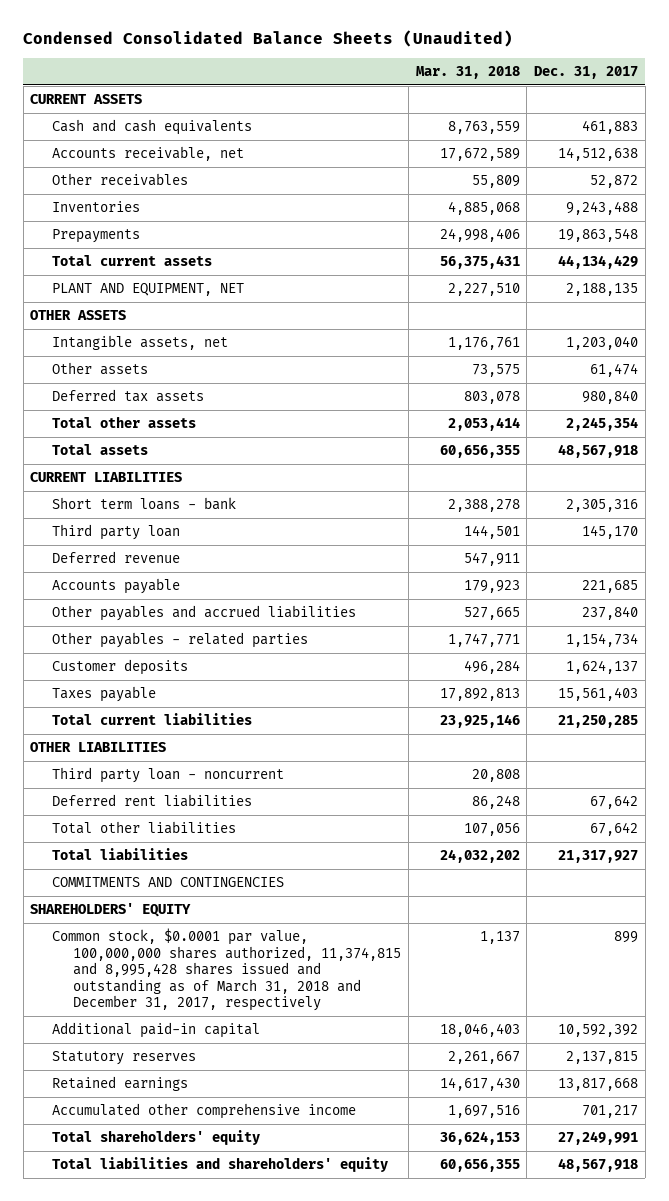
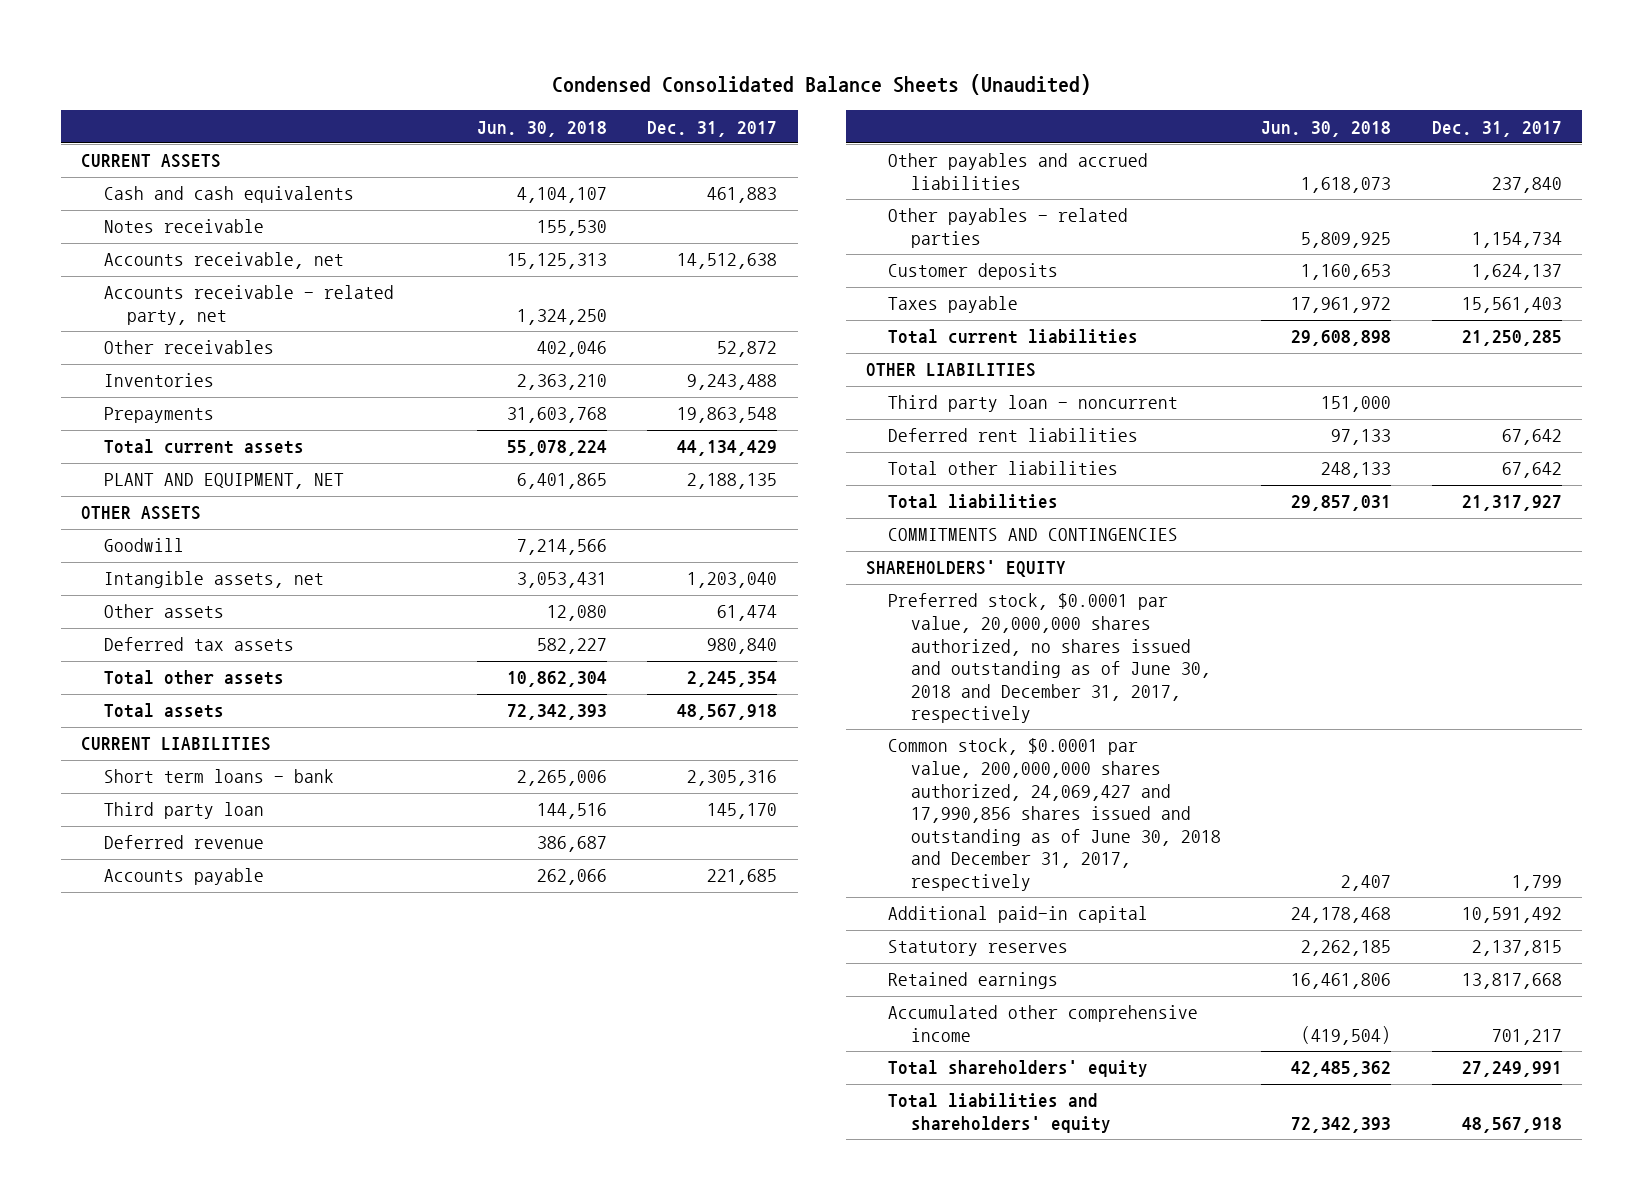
[415,66,520,80] Mar. 31, 2018 -> none
none -> [477,120,608,137] Jun. 30, 2018
none -> [104,219,265,234] Notes receivable
none -> [104,285,395,326] Accounts receivable - related party, net
none -> [104,538,185,553] Goodwill
none -> [888,593,1212,724] Preferred stock, $0.0001 par value, 20,000,000 shares authorized, no shares issued and outstanding as of June 30, 2018 and December 31, 2017, respectively
[51,928,402,1012] Common stock, $0.0001 par value, 100,000,000 shares authorized, 11,374,815 and 8,995,428 shares issued and outstanding as of March 31, 2018 and December 31, 2017, respectively -> [888,738,1222,891] Common stock, $0.0001 par value, 200,000,000 shares authorized, 24,069,427 and 17,990,856 shares issued and outstanding as of June 30, 2018 and December 31, 2017, respectively
[614,931,639,944] 899 -> [1511,874,1562,891] 1,799
[558,1024,639,1038] 10,592,392 -> [1461,907,1562,924] 10,591,492

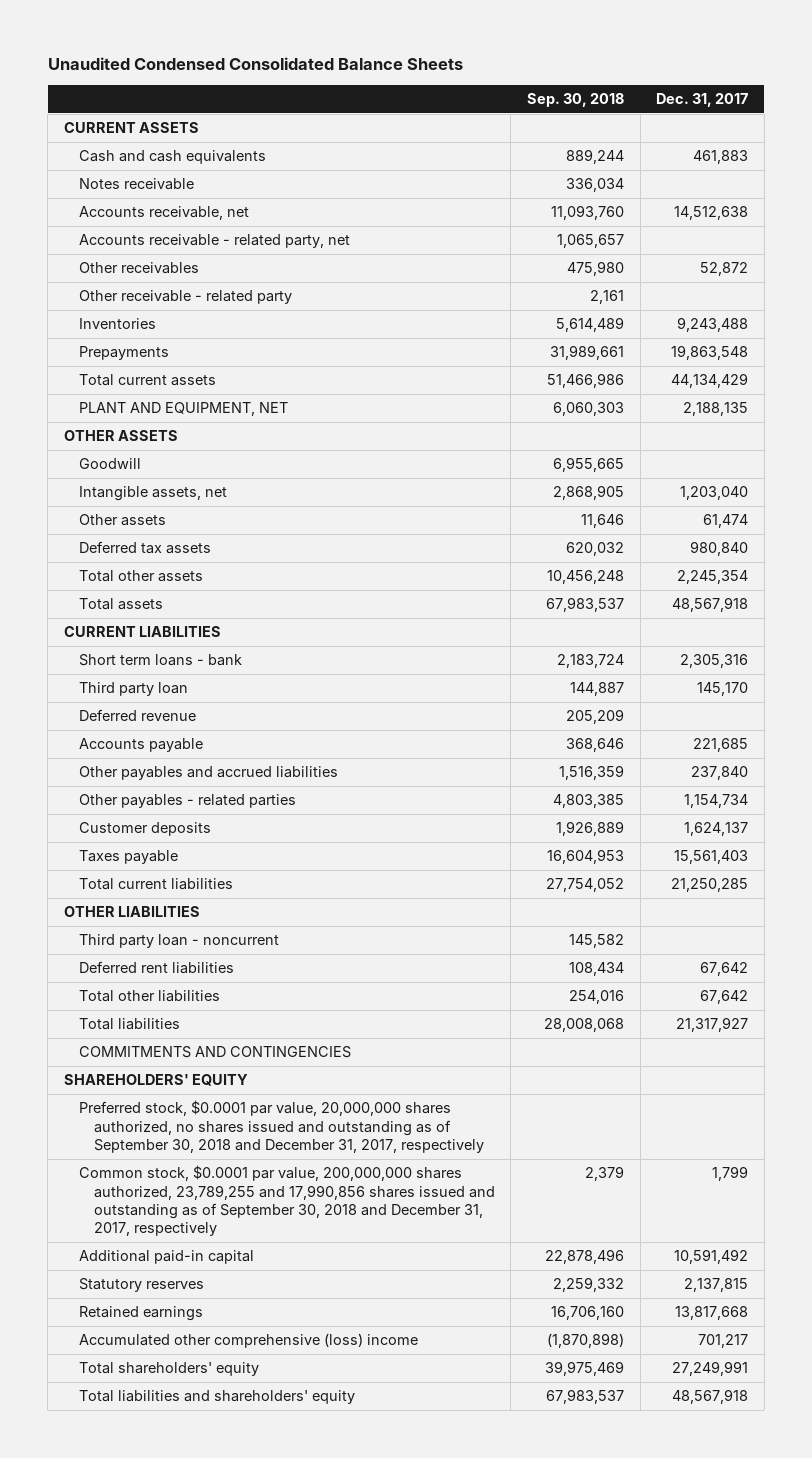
[551,74,1091,96] Condensed Consolidated Balance Sheets (Unaudited) -> [47,57,463,71] Unaudited Condensed Consolidated Balance Sheets
[477,120,608,137] Jun. 30, 2018 -> none
none -> [526,93,624,108] Sep. 30, 2018
none -> [78,290,292,305] Other receivable - related party
[888,593,1212,724] Preferred stock, $0.0001 par value, 20,000,000 shares authorized, no shares issued and outstanding as of June 30, 2018 and December 31, 2017, respectively -> [78,1100,484,1153] Preferred stock, $0.0001 par value, 20,000,000 shares authorized, no shares issued and outstanding as of September 30, 2018 and December 31, 2017, respectively
[888,738,1222,891] Common stock, $0.0001 par value, 200,000,000 shares authorized, 24,069,427 and 17,990,856 shares issued and outstanding as of June 30, 2018 and December 31, 2017, respectively -> [78,1165,495,1237] Common stock, $0.0001 par value, 200,000,000 shares authorized, 23,789,255 and 17,990,856 shares issued and outstanding as of September 30, 2018 and December 31, 2017, respectively
[888,1005,1199,1043] Accumulated other comprehensive income -> [78,1333,418,1349] Accumulated other comprehensive (loss) income

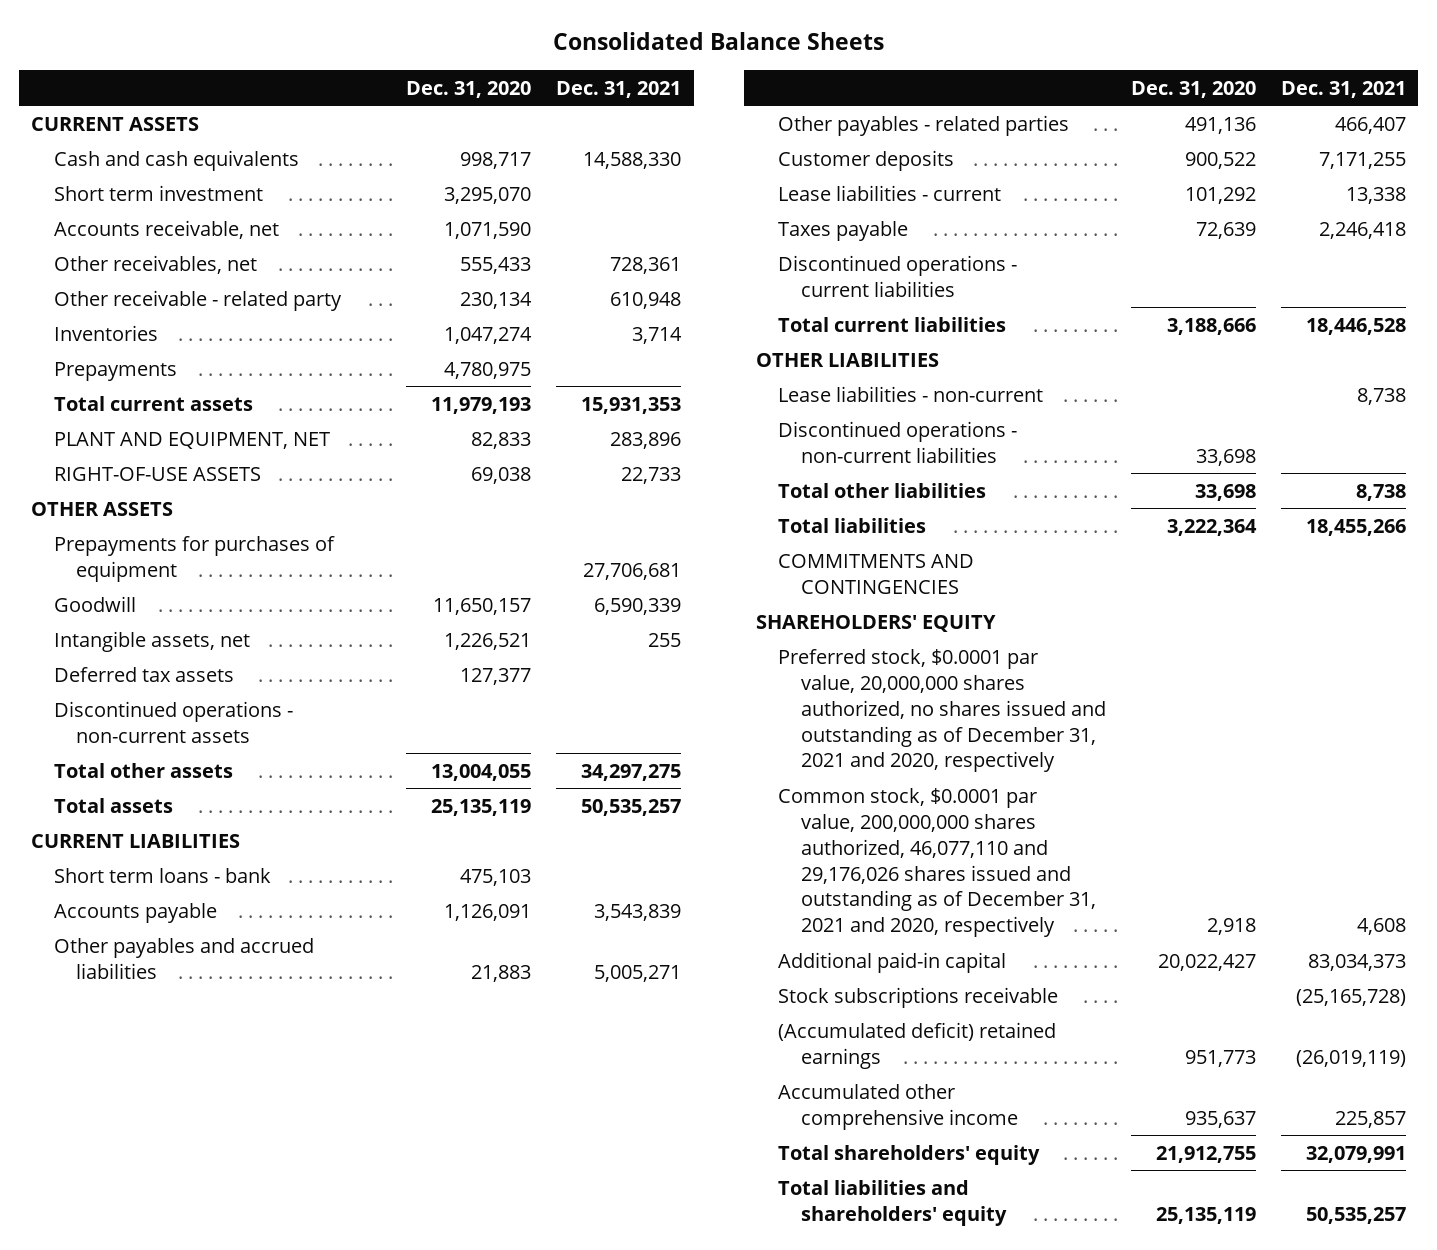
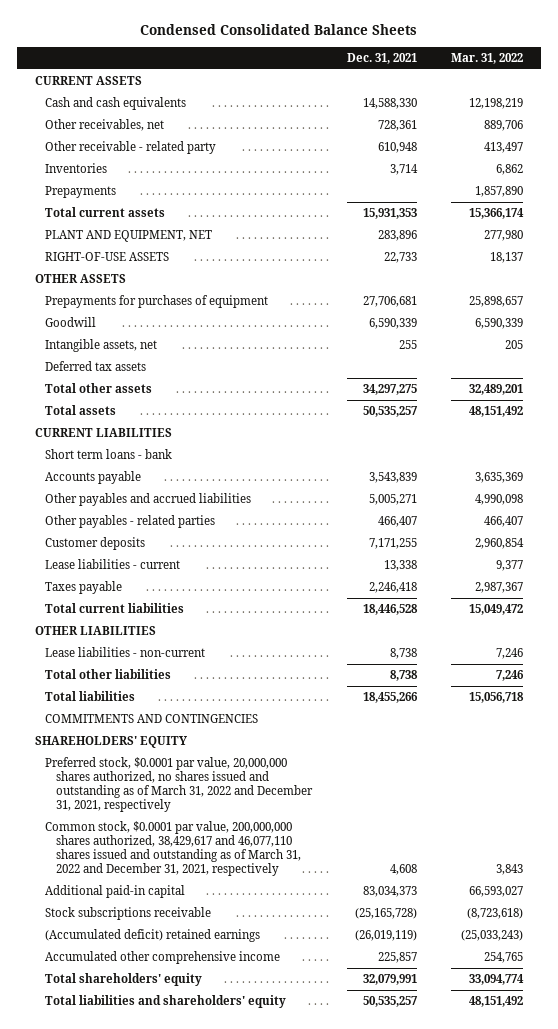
[552,31,884,50] Consolidated Balance Sheets -> [139,24,417,36] Condensed Consolidated Balance Sheets
[405,80,531,98] Dec. 31, 2020 -> none
none -> [451,52,524,64] Mar. 31, 2022
[53,184,263,201] Short term investment -> none
[53,219,279,239] Accounts receivable, net -> none
[53,700,293,743] Discontinued operations - non-current assets -> none
[778,254,1018,297] Discontinued operations - current liabilities -> none
[778,420,1018,463] Discontinued operations - non-current liabilities -> none
[778,648,1106,773] Preferred stock, $0.0001 par value, 20,000,000 shares authorized, no shares issued and outstanding as of December 31, 2021 and 2020, respectively -> [45,757,313,813] Preferred stock, $0.0001 par value, 20,000,000 shares authorized, no shares issued and outstanding as of March 31, 2022 and December 31, 2021, respectively
[778,787,1096,938] Common stock, $0.0001 par value, 200,000,000 shares authorized, 46,077,110 and 29,176,026 shares issued and outstanding as of December 31, 2021 and 2020, respectively -> [45,821,301,877] Common stock, $0.0001 par value, 200,000,000 shares authorized, 38,429,617 and 46,077,110 shares issued and outstanding as of March 31, 2022 and December 31, 2021, respectively

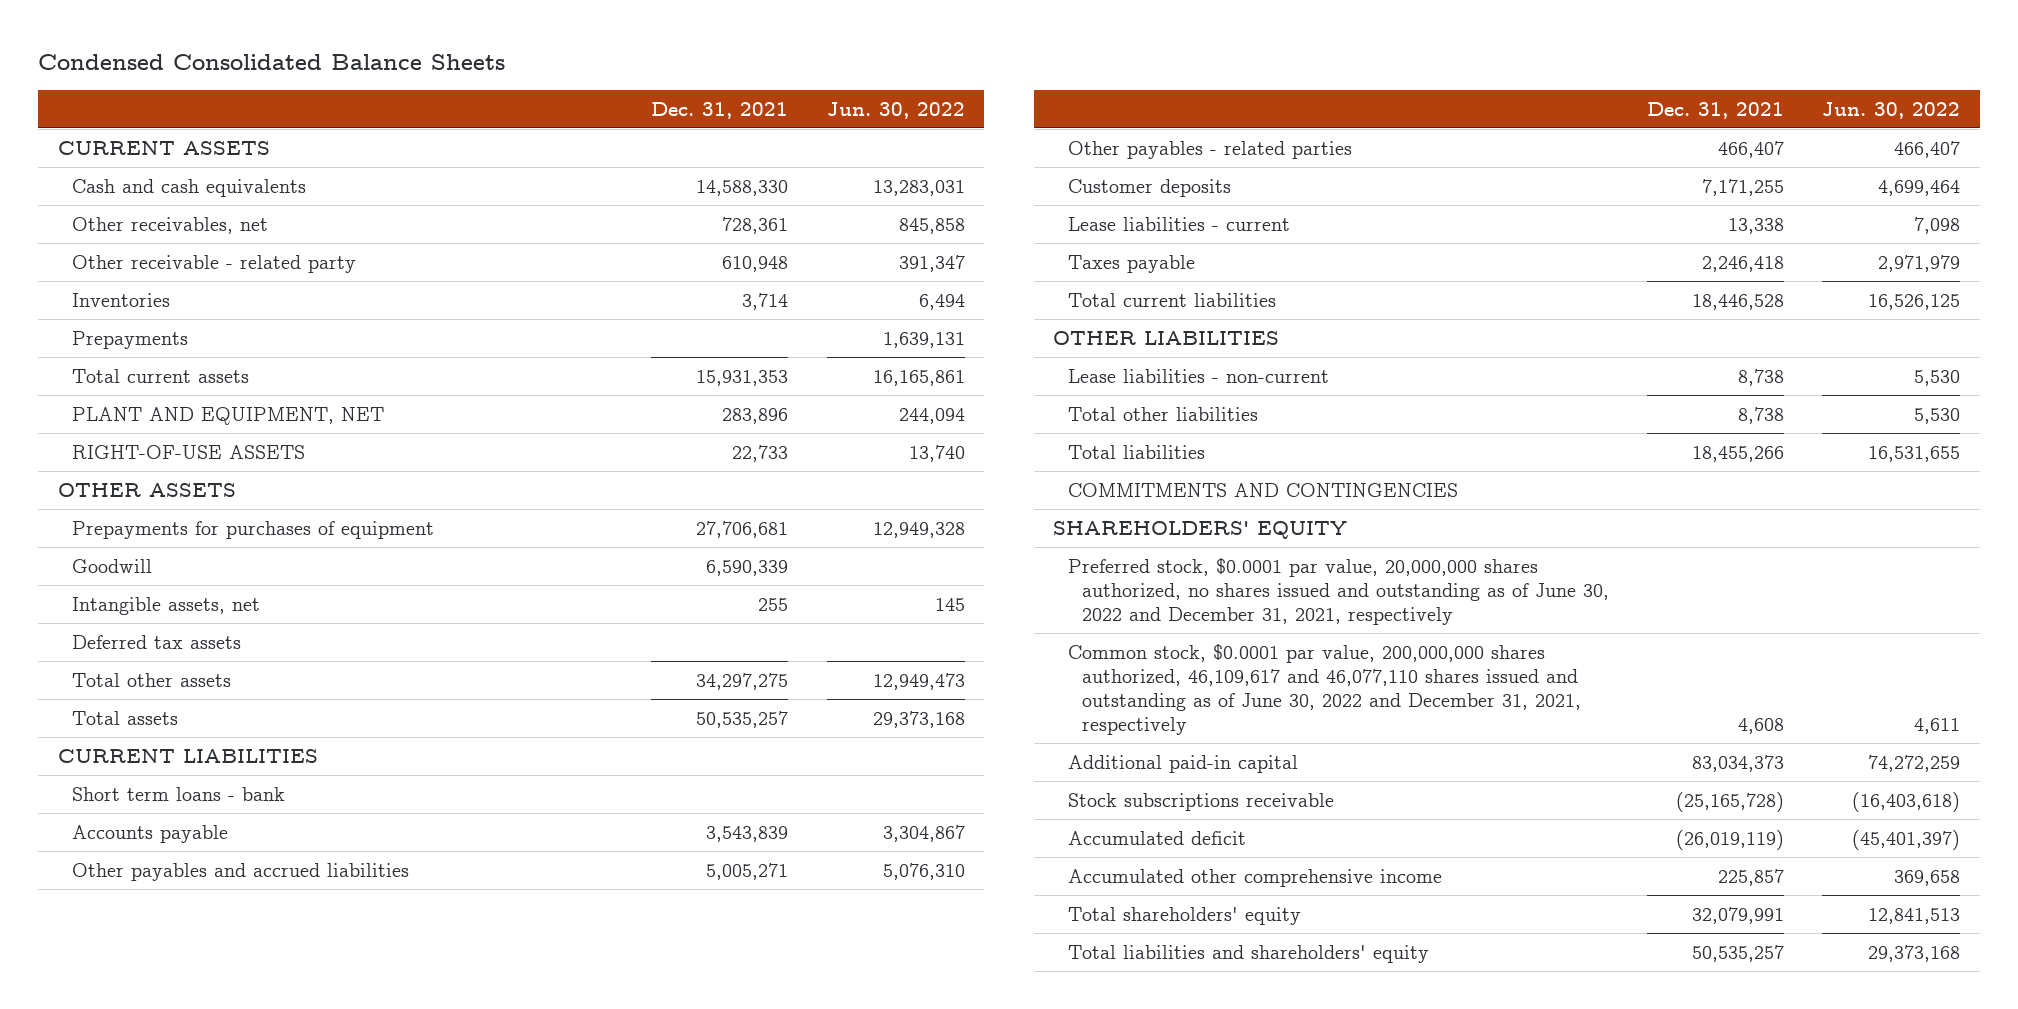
[451,52,524,64] Mar. 31, 2022 -> none
none -> [826,101,965,119] Jun. 30, 2022
[45,757,313,813] Preferred stock, $0.0001 par value, 20,000,000 shares authorized, no shares issued and outstanding as of March 31, 2022 and December 31, 2021, respectively -> [1067,557,1609,626] Preferred stock, $0.0001 par value, 20,000,000 shares authorized, no shares issued and outstanding as of June 30, 2022 and December 31, 2021, respectively
[45,821,301,877] Common stock, $0.0001 par value, 200,000,000 shares authorized, 38,429,617 and 46,077,110 shares issued and outstanding as of March 31, 2022 and December 31, 2021, respectively -> [1067,643,1581,736] Common stock, $0.0001 par value, 200,000,000 shares authorized, 46,109,617 and 46,077,110 shares issued and outstanding as of June 30, 2022 and December 31, 2021, respectively
[45,929,261,943] (Accumulated deficit) retained earnings -> [1067,830,1246,845] Accumulated deficit

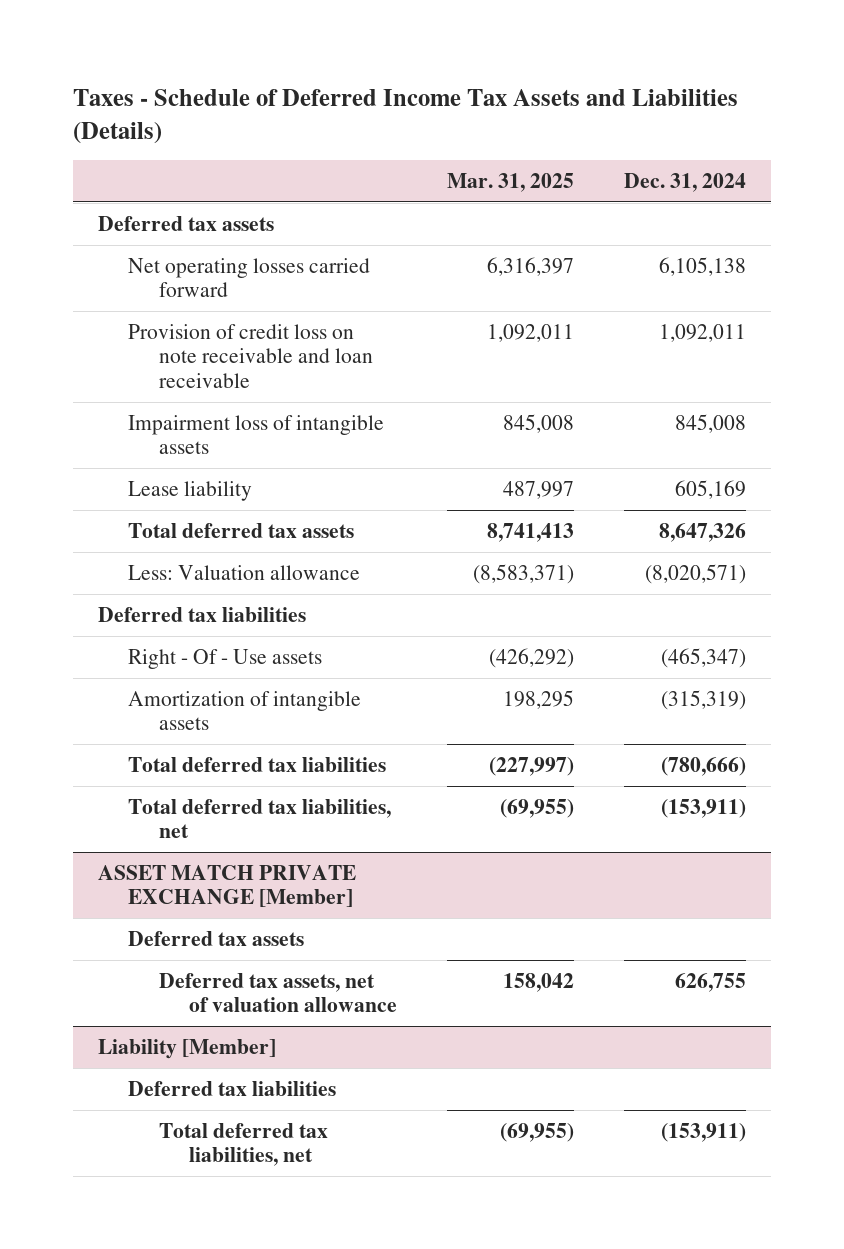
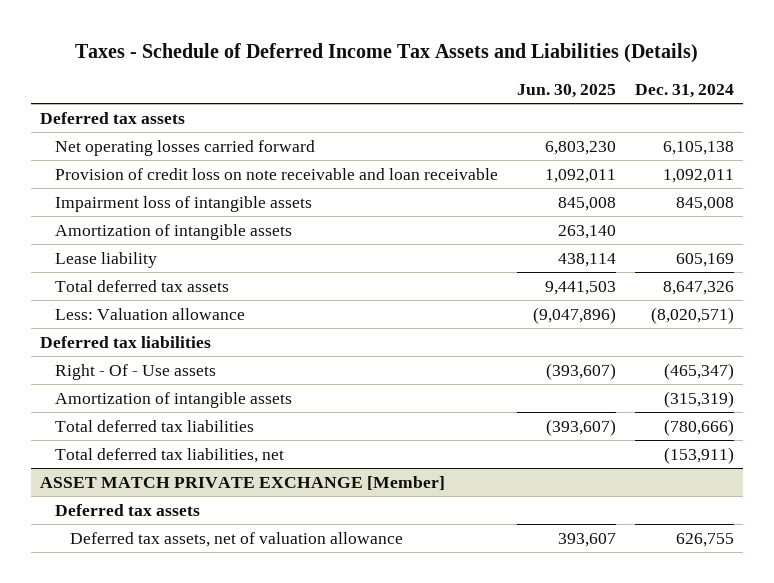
[447,173,575,193] Mar. 31, 2025 -> none
none -> [516,83,616,98] Jun. 30, 2025
none -> [55,223,293,240] Amortization of intangible assets
[97,1038,276,1059] Liability [Member] -> none
[128,1080,337,1096] Deferred tax liabilities -> none
[158,1122,328,1167] Total deferred tax liabilities, net -> none

